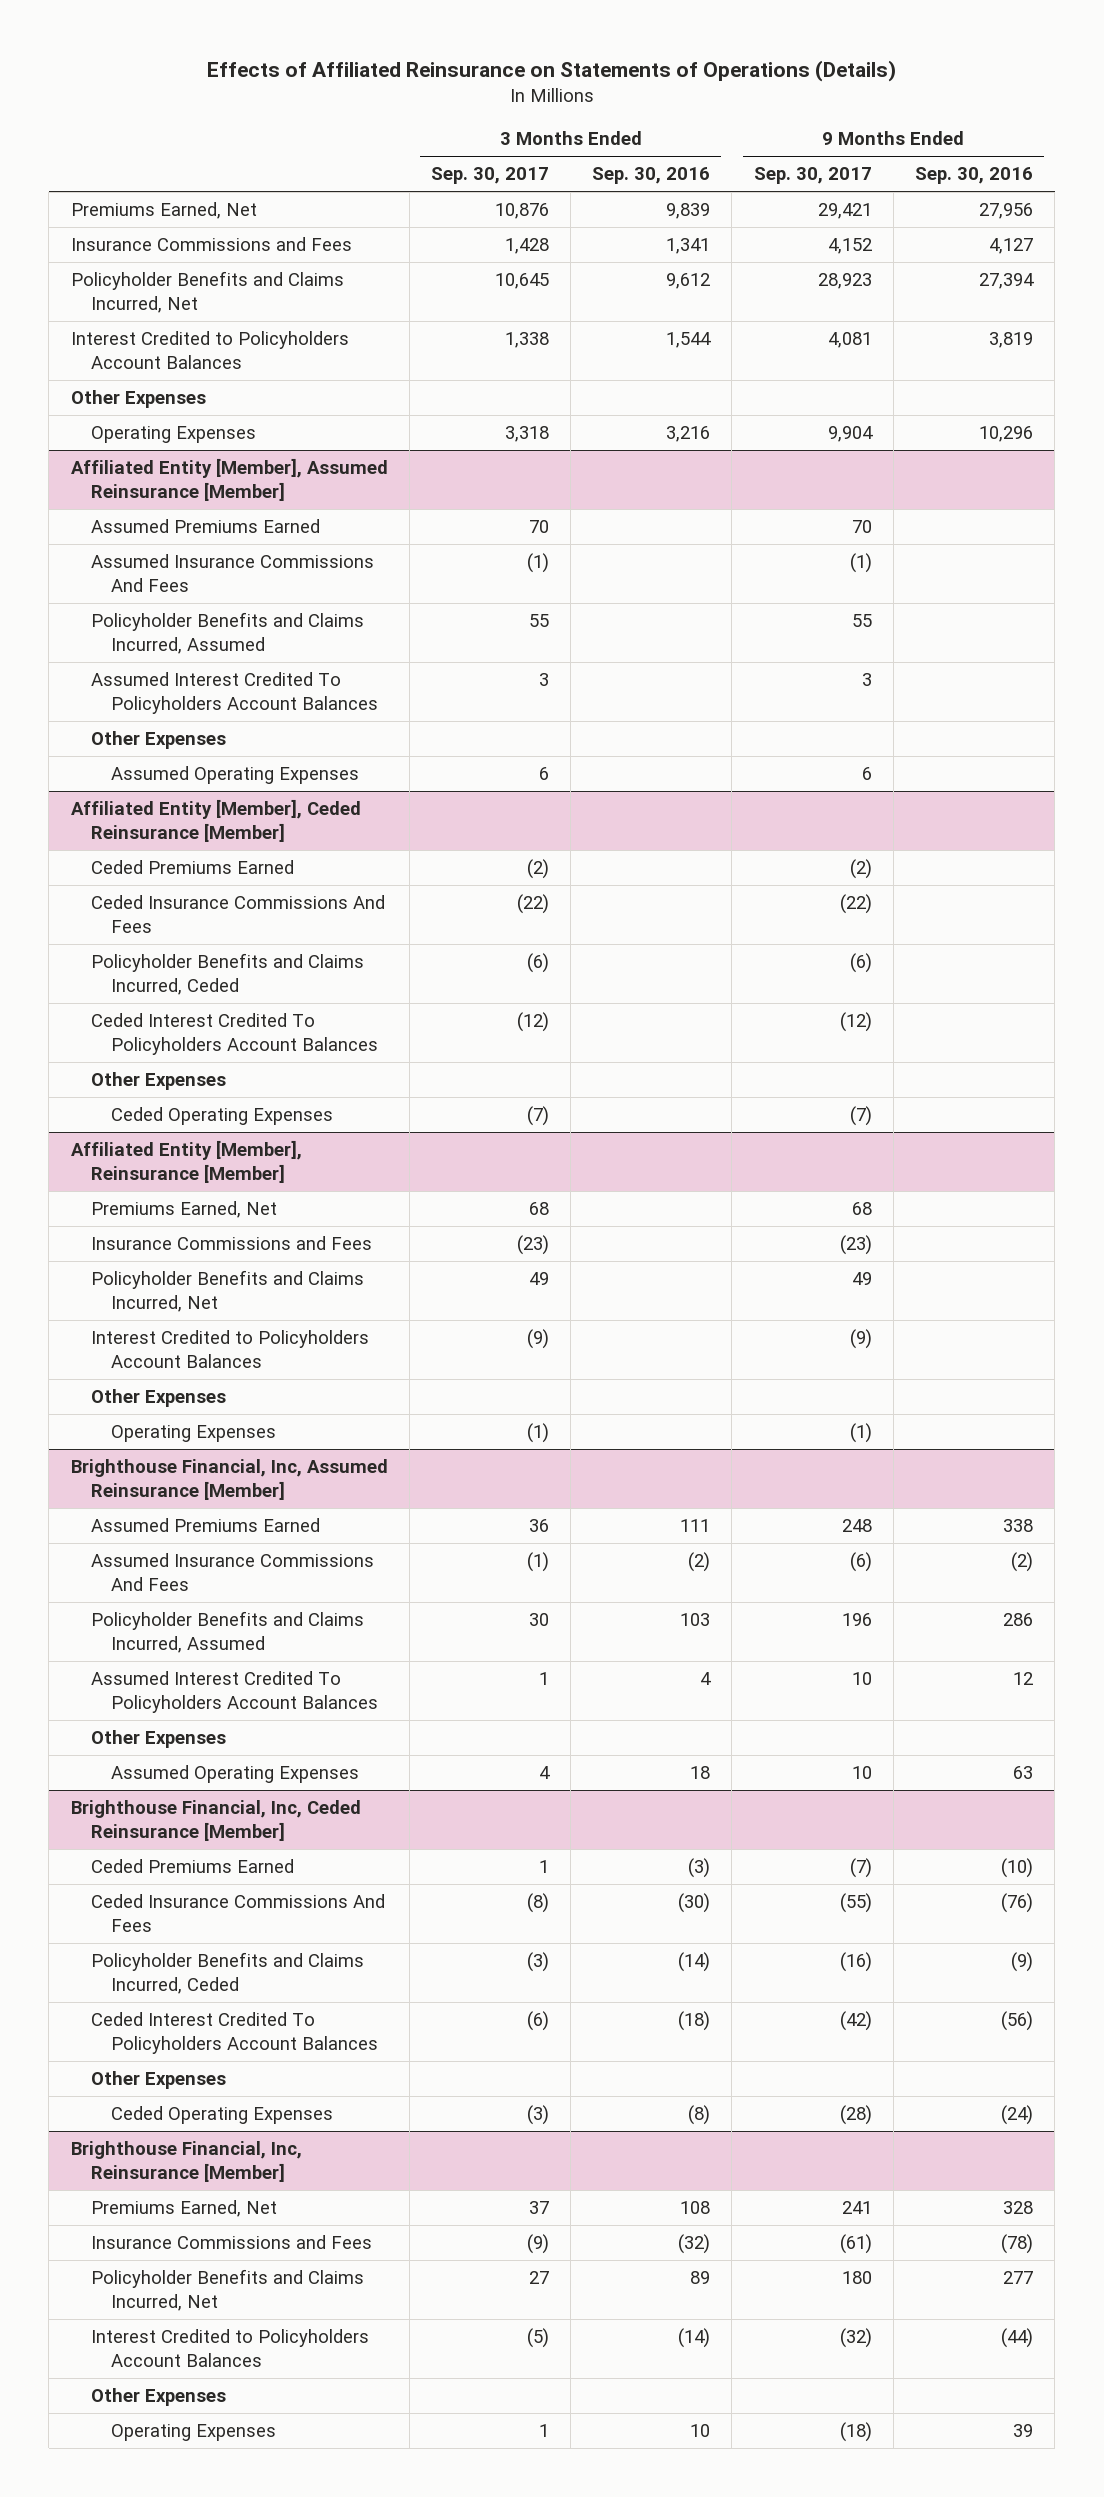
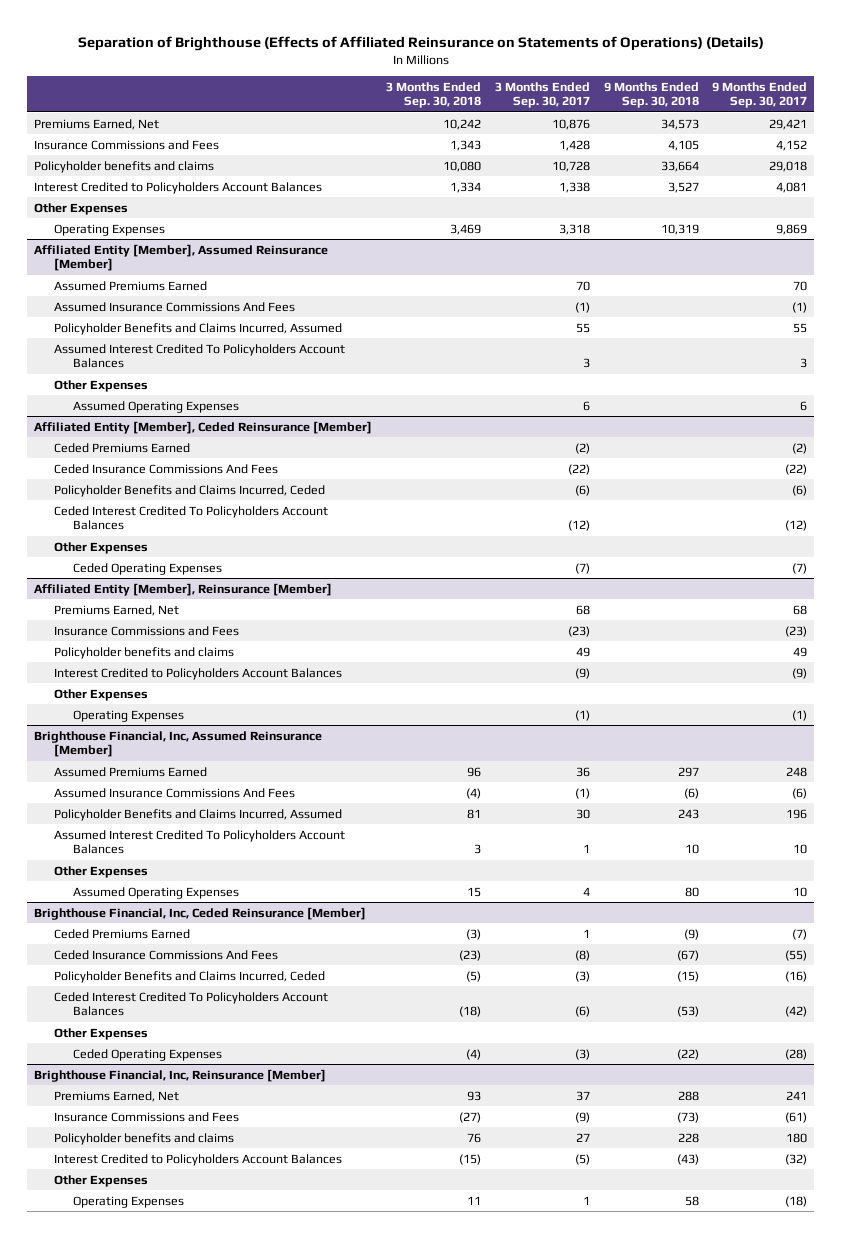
[206,60,896,83] Effects of Affiliated Reinsurance on Statements of Operations (Details) -> [77,35,764,51] Separation of Brighthouse (Effects of Affiliated Reinsurance on Statements of Operations) (Details)
[592,167,711,185] Sep. 30, 2016 -> none
[915,167,1034,185] Sep. 30, 2016 -> none
none -> [386,81,482,109] 3 Months Ended Sep. 30, 2018
none -> [603,81,699,109] 9 Months Ended Sep. 30, 2018
[70,271,344,314] Policyholder Benefits and Claims Incurred, Net -> [34,160,215,173] Policyholder benefits and claims
[494,273,549,290] 10,645 -> [551,160,590,172] 10,728
[817,273,872,290] 28,923 -> [769,160,808,172] 29,018
[827,426,873,443] 9,904 -> [776,223,808,235] 9,869
[90,1270,364,1313] Policyholder Benefits and Claims Incurred, Net -> [53,646,234,659] Policyholder benefits and claims
[90,2269,364,2312] Policyholder Benefits and Claims Incurred, Net -> [53,1132,234,1145] Policyholder benefits and claims

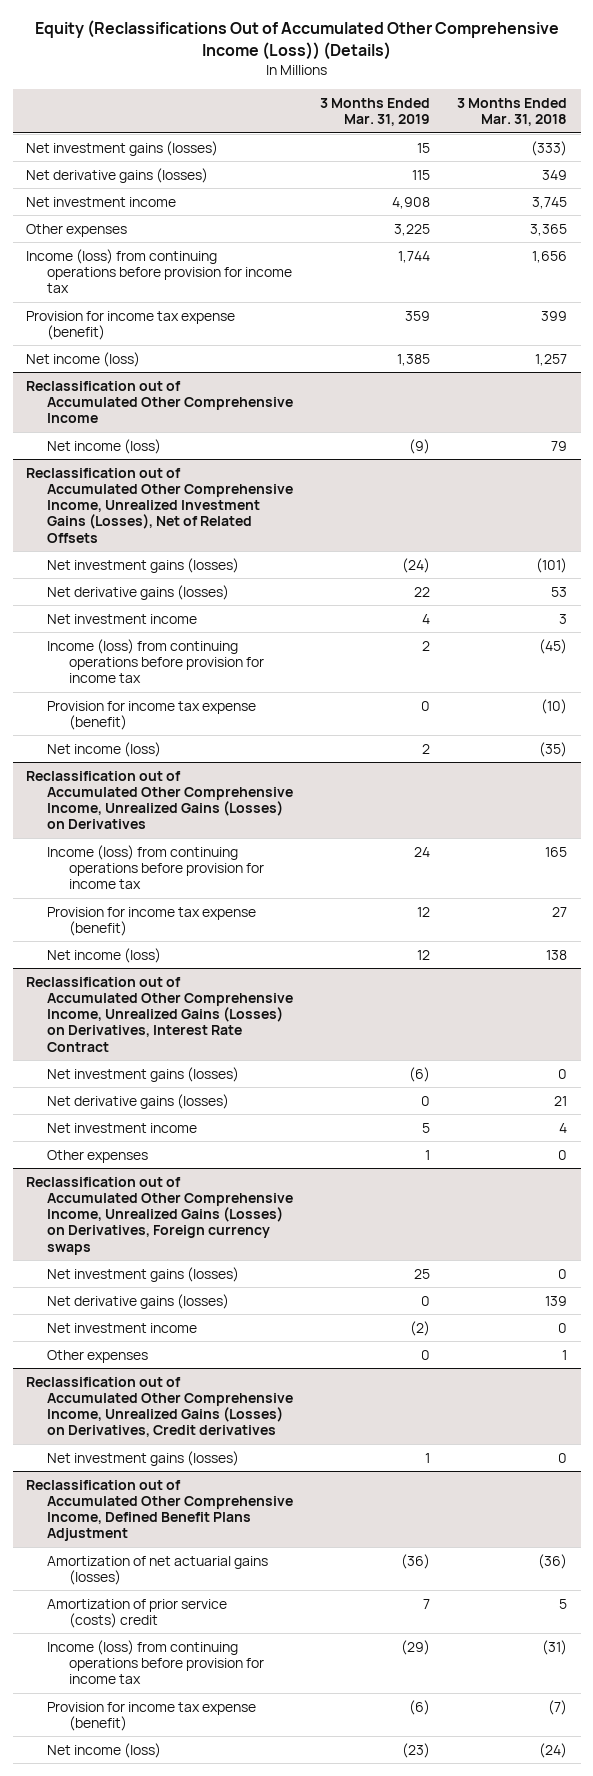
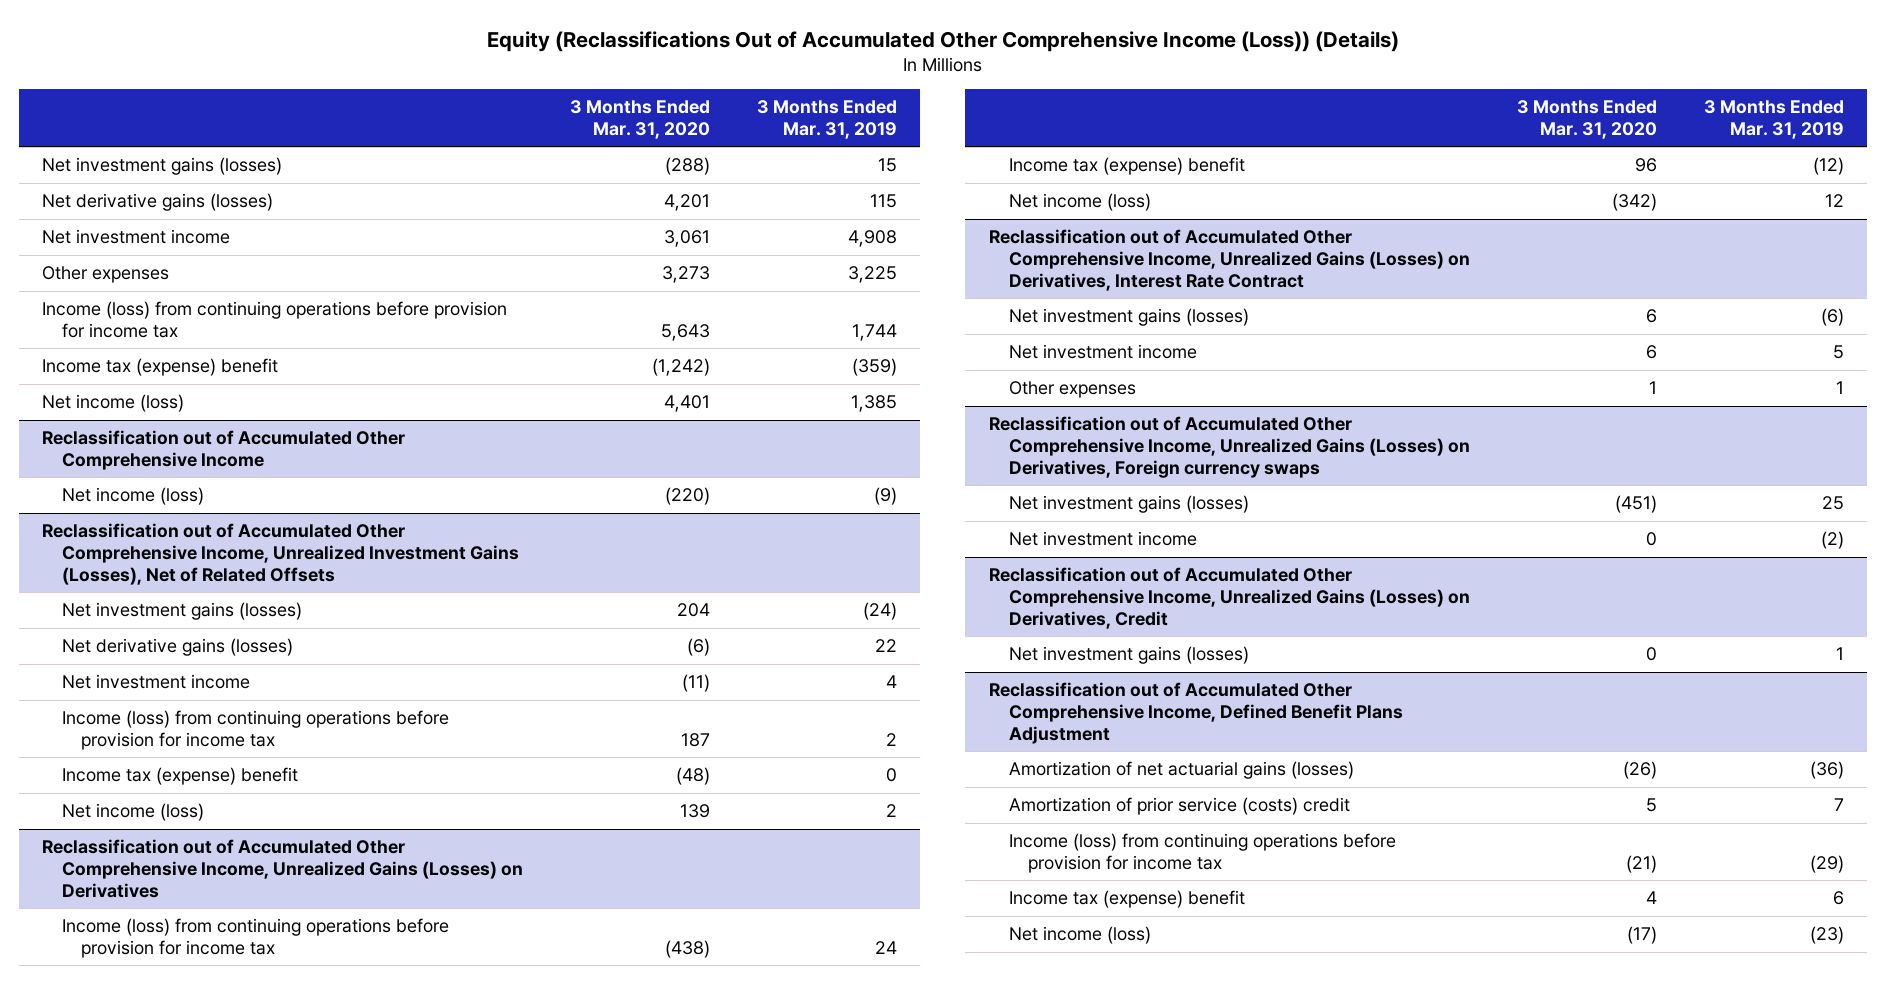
[457,97,568,127] 3 Months Ended Mar. 31, 2018 -> none
none -> [569,100,710,140] 3 Months Ended Mar. 31, 2020
[26,310,236,340] Provision for income tax expense (benefit) -> [42,358,279,377] Income tax (expense) benefit
[405,310,431,321] 359 -> [851,358,897,377] (359)
[47,700,257,730] Provision for income tax expense (benefit) -> [61,767,298,786] Income tax (expense) benefit
[47,906,257,936] Provision for income tax expense (benefit) -> [1008,157,1245,176] Income tax (expense) benefit
[417,906,431,917] 12 -> [1812,157,1844,176] (12)
[47,1093,230,1109] Net derivative gains (losses) -> none
[47,1293,230,1309] Net derivative gains (losses) -> none
[47,1349,149,1363] Other expenses -> none
[26,1376,294,1438] Reclassification out of Accumulated Other Comprehensive Income, Unrealized Gains (Losses) on Derivatives, Credit derivatives -> [989,567,1470,629] Reclassification out of Accumulated Other Comprehensive Income, Unrealized Gains (Losses) on Derivatives, Credit
[47,1701,257,1731] Provision for income tax expense (benefit) -> [1008,890,1245,909] Income tax (expense) benefit
[409,1699,431,1715] (6) -> [1832,891,1844,906] 6

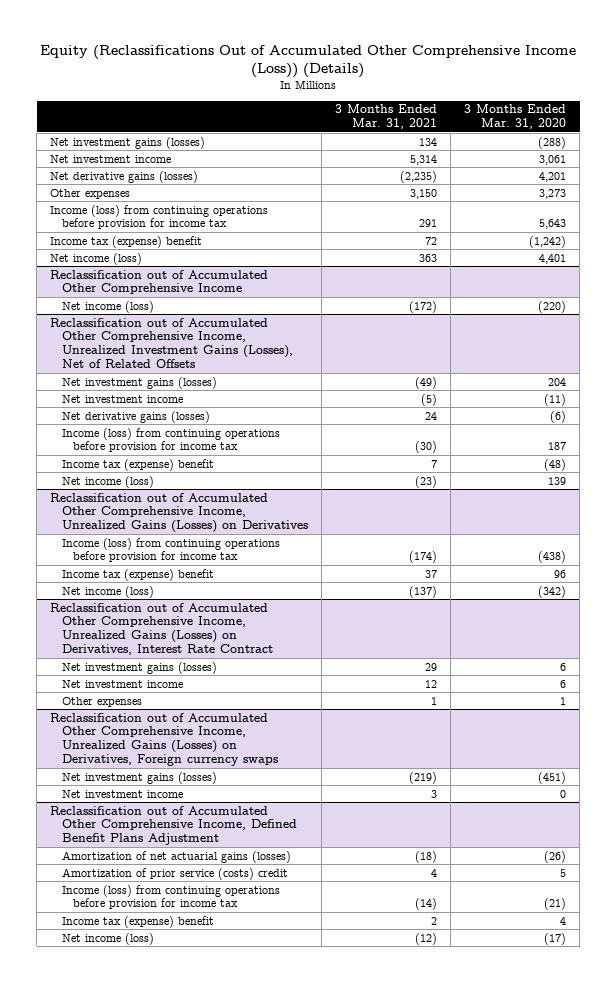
[756,100,897,140] 3 Months Ended Mar. 31, 2019 -> none
none -> [334,104,437,130] 3 Months Ended Mar. 31, 2021
[42,193,274,212] Net derivative gains (losses) -> [50,170,199,183] Net derivative gains (losses)
[61,638,293,657] Net derivative gains (losses) -> [61,410,210,423] Net derivative gains (losses)
[989,567,1470,629] Reclassification out of Accumulated Other Comprehensive Income, Unrealized Gains (Losses) on Derivatives, Credit -> none
[1008,646,1249,665] Net investment gains (losses) -> none

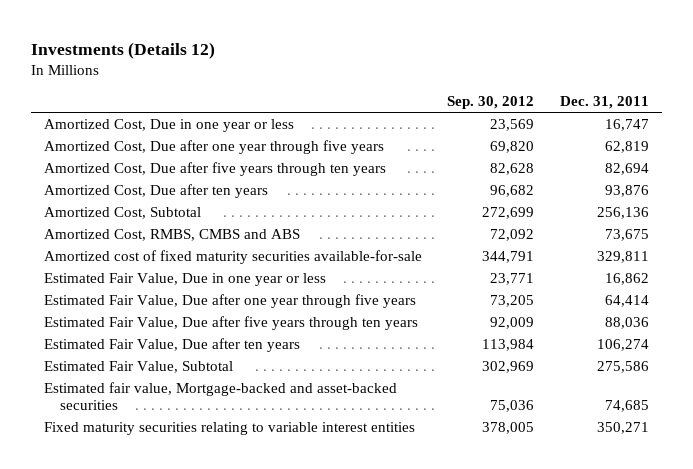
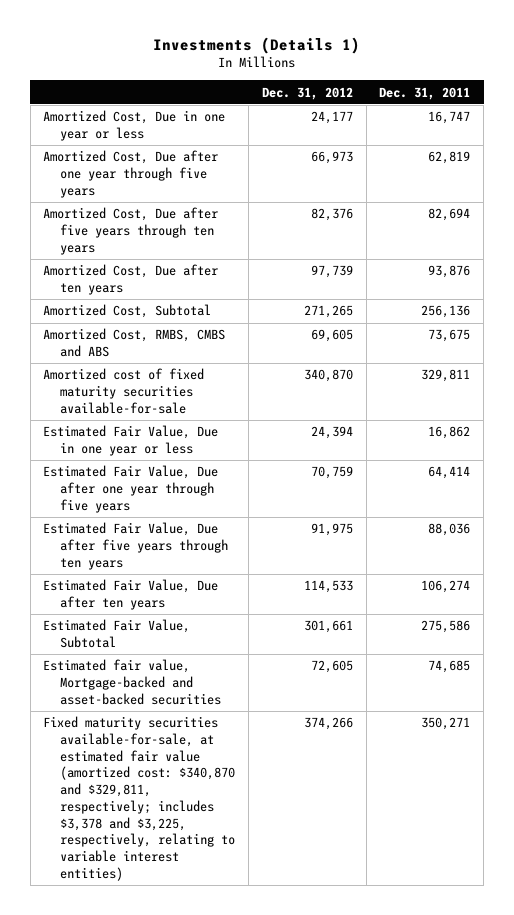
[31,41,216,59] Investments (Details 12) -> [152,37,360,55] Investments (Details 1)
[447,96,535,110] Sep. 30, 2012 -> none
none -> [261,86,353,100] Dec. 31, 2012
[44,421,416,435] Fixed maturity securities relating to variable interest entities -> [43,716,236,881] Fixed maturity securities available-for-sale, at estimated fair value (amortized cost: $340,870 and $329,811, respectively; includes $3,378 and $3,225, respectively, relating to variable interest entities)

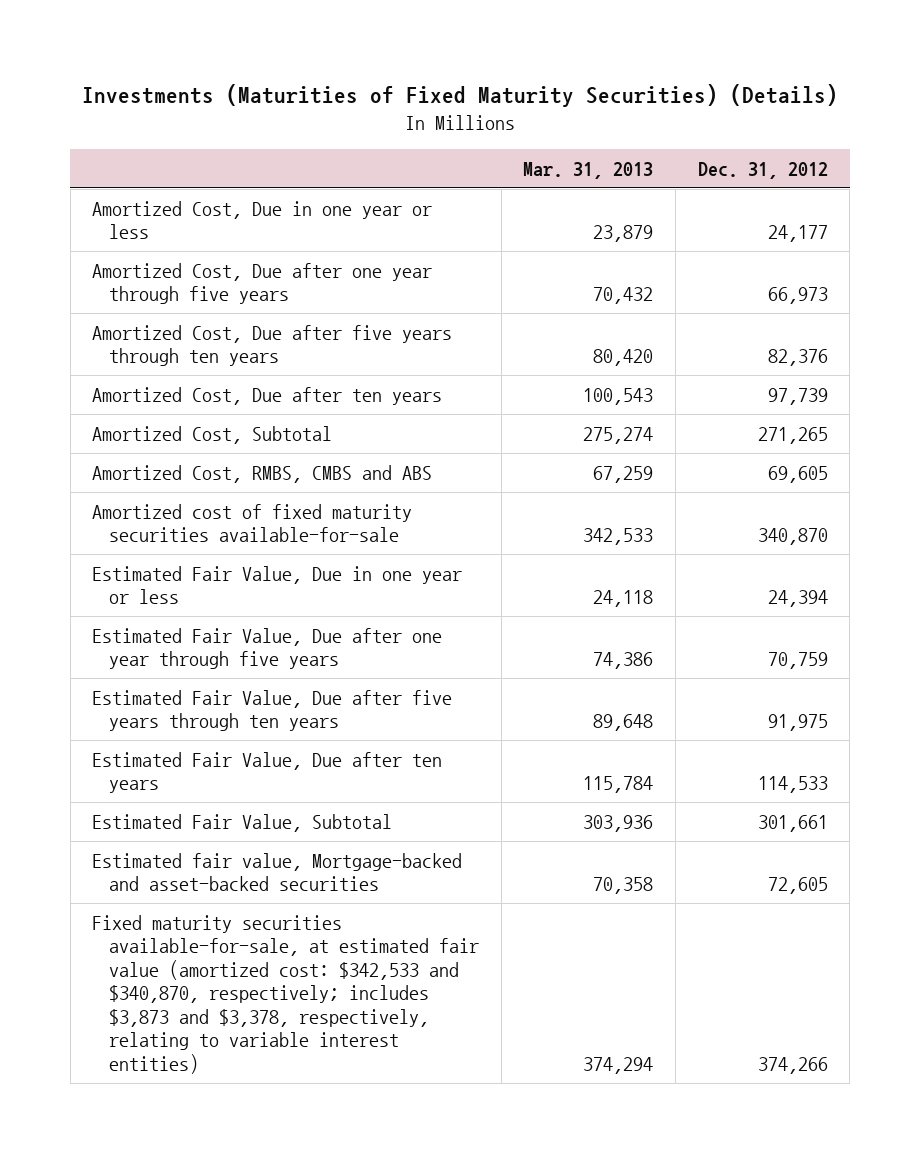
[152,37,360,55] Investments (Details 1) -> [82,83,839,107] Investments (Maturities of Fixed Maturity Securities) (Details)
[379,86,471,100] Dec. 31, 2011 -> none
none -> [523,161,654,179] Mar. 31, 2013
[43,716,236,881] Fixed maturity securities available-for-sale, at estimated fair value (amortized cost: $340,870 and $329,811, respectively; includes $3,378 and $3,225, respectively, relating to variable interest entities) -> [92,914,480,1074] Fixed maturity securities available-for-sale, at estimated fair value (amortized cost: $342,533 and $340,870, respectively; includes $3,873 and $3,378, respectively, relating to variable interest entities)

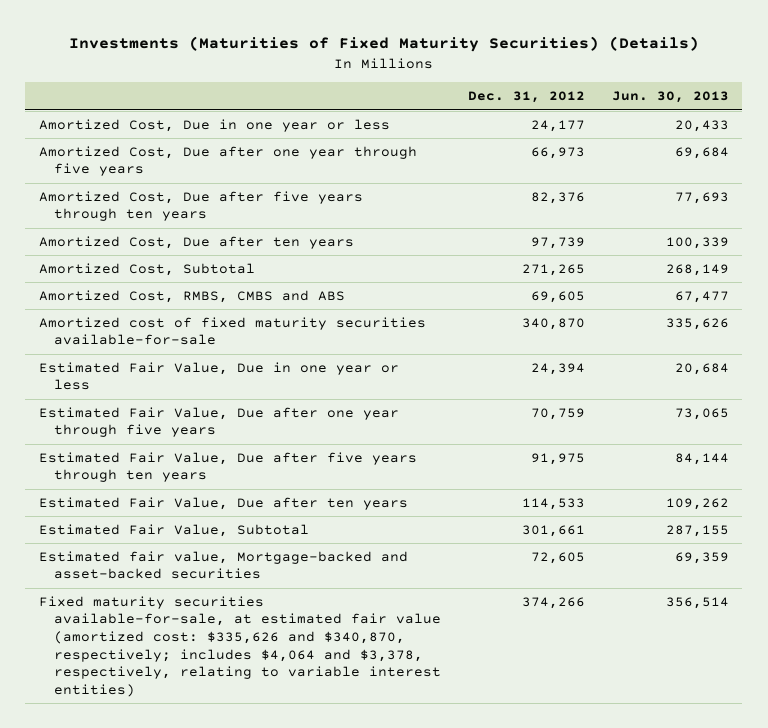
[523,161,654,179] Mar. 31, 2013 -> none
none -> [611,91,729,104] Jun. 30, 2013
[92,914,480,1074] Fixed maturity securities available-for-sale, at estimated fair value (amortized cost: $342,533 and $340,870, respectively; includes $3,873 and $3,378, respectively, relating to variable interest entities) -> [38,595,441,697] Fixed maturity securities available-for-sale, at estimated fair value (amortized cost: $335,626 and $340,870, respectively; includes $4,064 and $3,378, respectively, relating to variable interest entities)

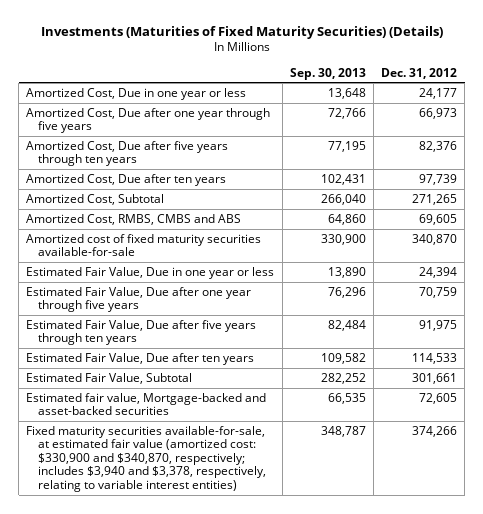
[611,91,729,104] Jun. 30, 2013 -> none
none -> [289,67,366,80] Sep. 30, 2013
[38,595,441,697] Fixed maturity securities available-for-sale, at estimated fair value (amortized cost: $335,626 and $340,870, respectively; includes $4,064 and $3,378, respectively, relating to variable interest entities) -> [26,425,266,492] Fixed maturity securities available-for-sale, at estimated fair value (amortized cost: $330,900 and $340,870, respectively; includes $3,940 and $3,378, respectively, relating to variable interest entities)

